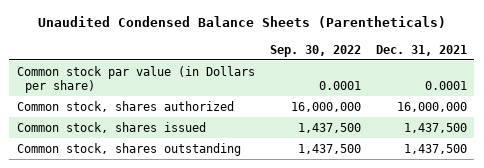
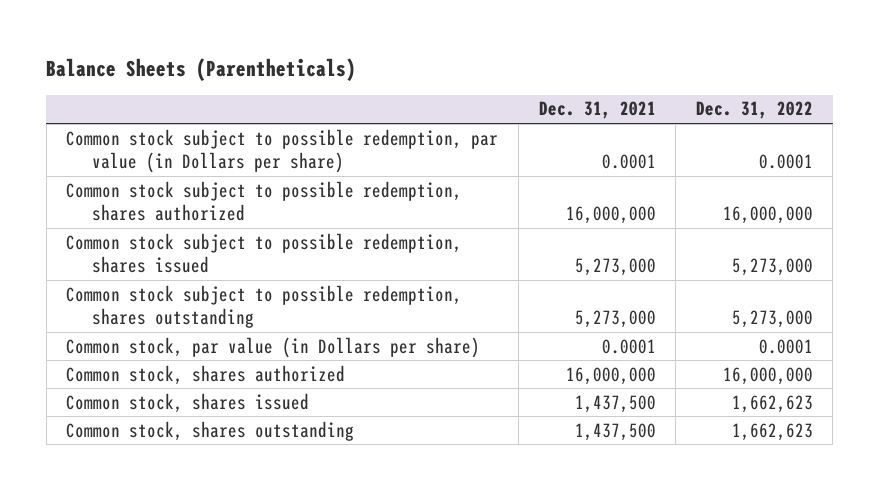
[37,16,446,29] Unaudited Condensed Balance Sheets (Parentheticals) -> [46,57,357,81] Balance Sheets (Parentheticals)
[269,44,361,57] Sep. 30, 2022 -> none
none -> [695,101,813,120] Dec. 31, 2022
none -> [66,128,499,173] Common stock subject to possible redemption, par value (in Dollars per share)
none -> [66,180,463,221] Common stock subject to possible redemption, shares authorized
none -> [66,232,463,273] Common stock subject to possible redemption, shares issued
none -> [66,284,463,328] Common stock subject to possible redemption, shares outstanding
[16,65,255,93] Common stock par value (in Dollars per share) -> [66,336,481,358] Common stock, par value (in Dollars per share)

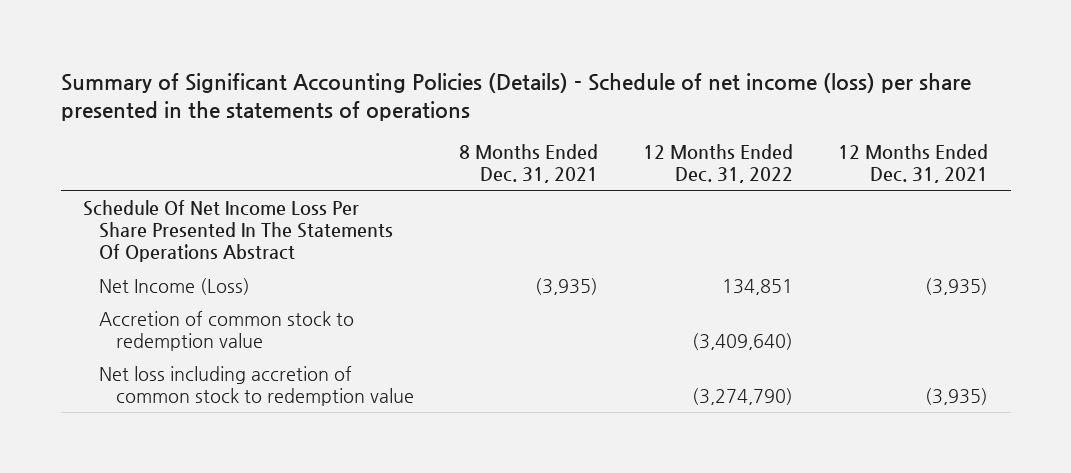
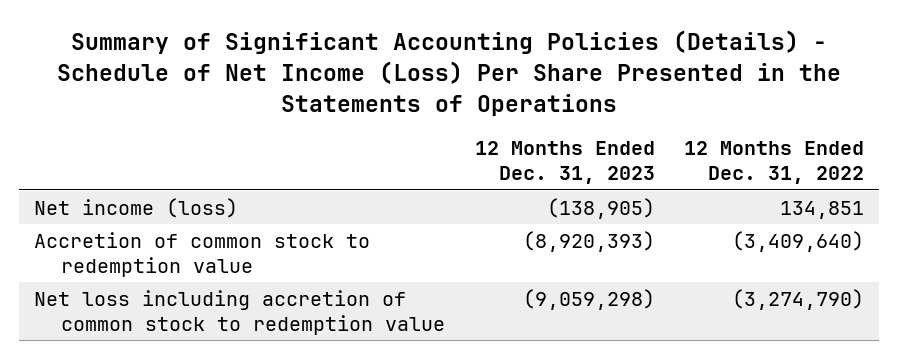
[60,72,971,121] Summary of Significant Accounting Policies (Details) - Schedule of net income (loss) per share presented in the statements of operations -> [56,30,841,116] Summary of Significant Accounting Policies (Details) - Schedule of Net Income (Loss) Per Share Presented in the Statements of Operations
[458,143,598,184] 8 Months Ended Dec. 31, 2021 -> none
[837,143,988,184] 12 Months Ended Dec. 31, 2021 -> none
none -> [474,141,655,185] 12 Months Ended Dec. 31, 2023
[83,199,394,263] Schedule Of Net Income Loss Per Share Presented In The Statements Of Operations Abstract -> none
[99,277,251,295] Net Income (Loss) -> [34,197,239,218] Net income (loss)

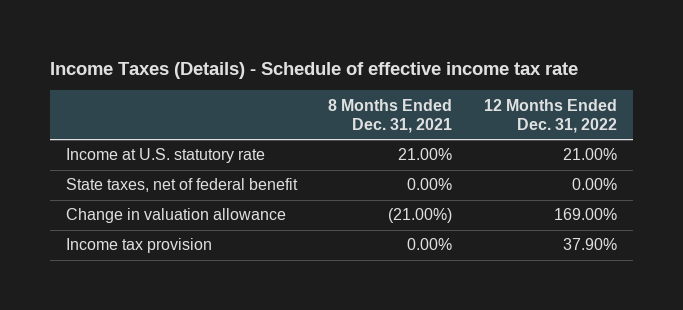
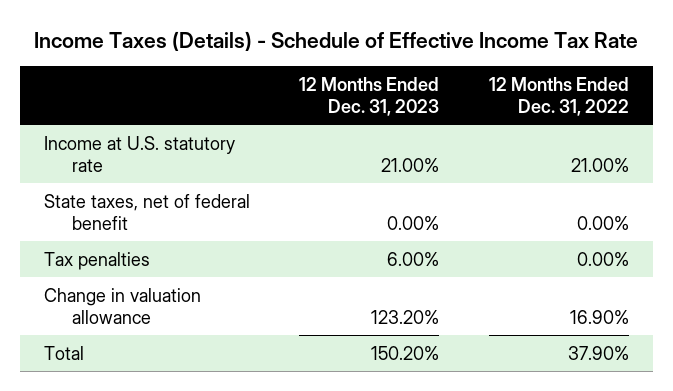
[49,61,578,79] Income Taxes (Details) - Schedule of effective income tax rate -> [34,30,639,51] Income Taxes (Details) - Schedule of Effective Income Tax Rate
[328,98,453,133] 8 Months Ended Dec. 31, 2021 -> none
none -> [299,76,440,117] 12 Months Ended Dec. 31, 2023
none -> [44,251,151,270] Tax penalties
[554,208,618,221] 169.00% -> [569,310,629,325] 16.90%
[65,238,212,254] Income tax provision -> [44,345,85,360] Total

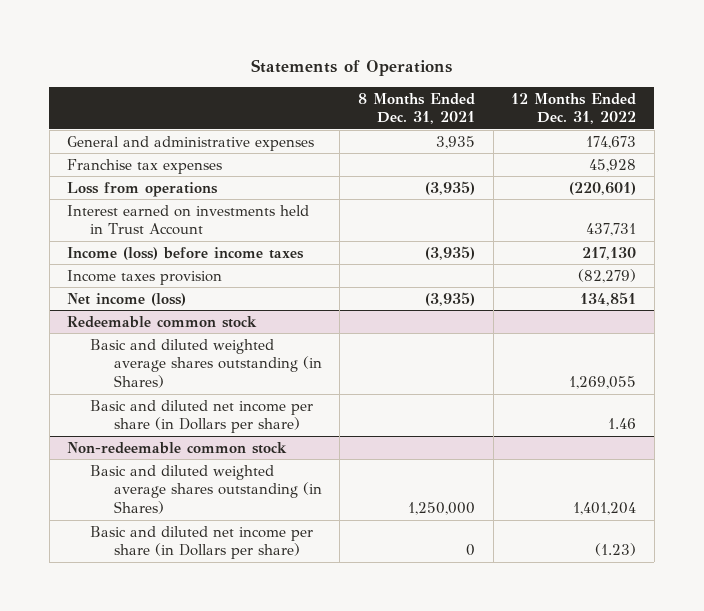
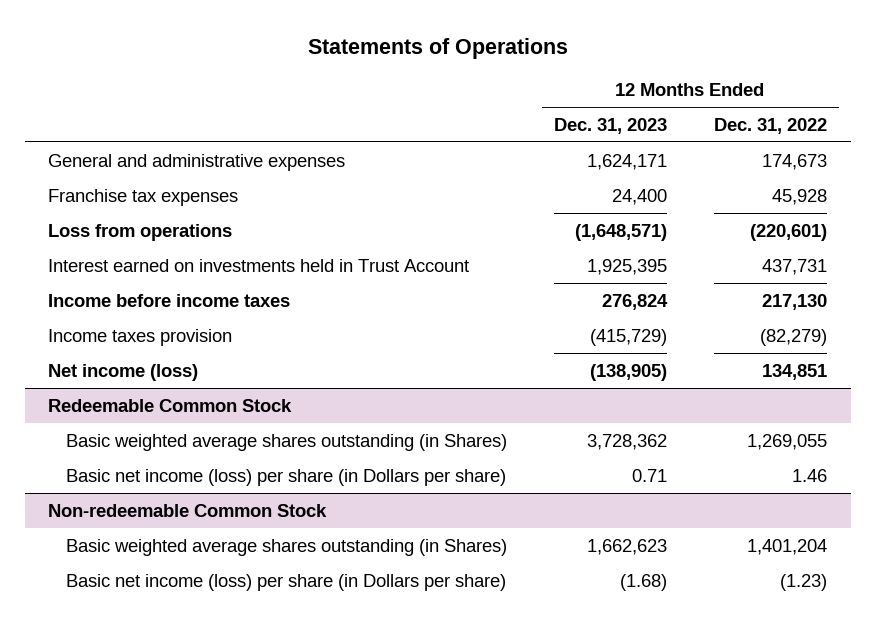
[358,92,476,125] 8 Months Ended Dec. 31, 2021 -> none
none -> [553,117,667,134] Dec. 31, 2023
[67,246,305,260] Income (loss) before income taxes -> [48,293,291,307] Income before income taxes
[67,315,258,328] Redeemable common stock -> [48,398,293,412] Redeemable Common Stock
[90,338,322,389] Basic and diluted weighted average shares outstanding (in Shares) -> [65,433,507,451] Basic weighted average shares outstanding (in Shares)
[90,399,314,434] Basic and diluted net income per share (in Dollars per share) -> [65,468,506,486] Basic net income (loss) per share (in Dollars per share)
[67,441,288,454] Non-redeemable common stock -> [48,503,328,517] Non-redeemable Common Stock
[90,464,322,515] Basic and diluted weighted average shares outstanding (in Shares) -> [65,538,507,556] Basic weighted average shares outstanding (in Shares)
[90,525,314,560] Basic and diluted net income per share (in Dollars per share) -> [65,573,506,591] Basic net income (loss) per share (in Dollars per share)

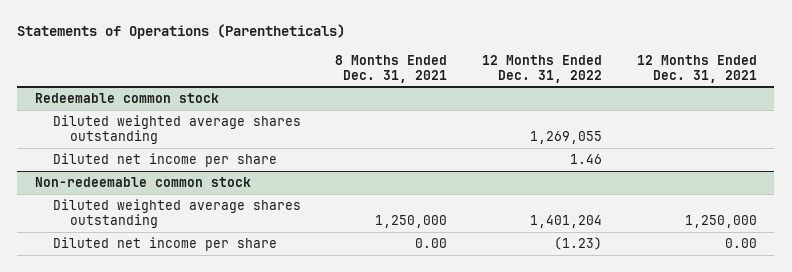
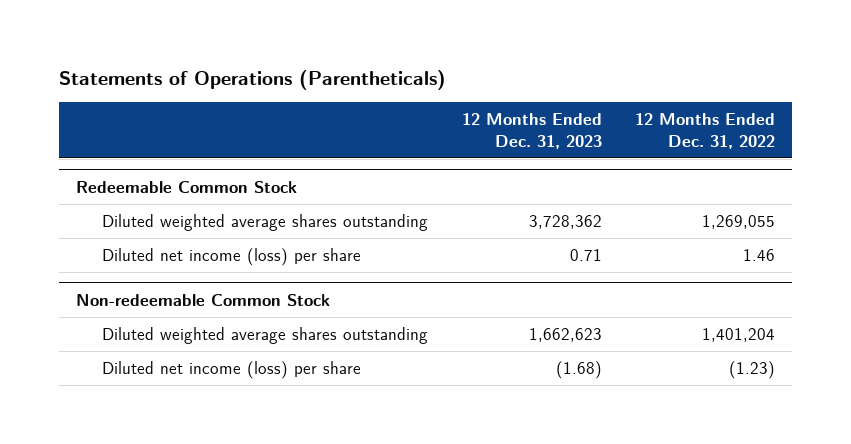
[335,54,448,83] 8 Months Ended Dec. 31, 2021 -> none
[637,54,758,83] 12 Months Ended Dec. 31, 2021 -> none
none -> [461,113,602,149] 12 Months Ended Dec. 31, 2023
[34,92,219,103] Redeemable common stock -> [75,180,297,193] Redeemable Common Stock
[52,152,277,167] Diluted net income per share -> [102,247,362,266] Diluted net income (loss) per share
[34,176,251,187] Non-redeemable common stock -> [75,293,330,306] Non-redeemable Common Stock
[52,236,277,251] Diluted net income per share -> [102,360,362,379] Diluted net income (loss) per share

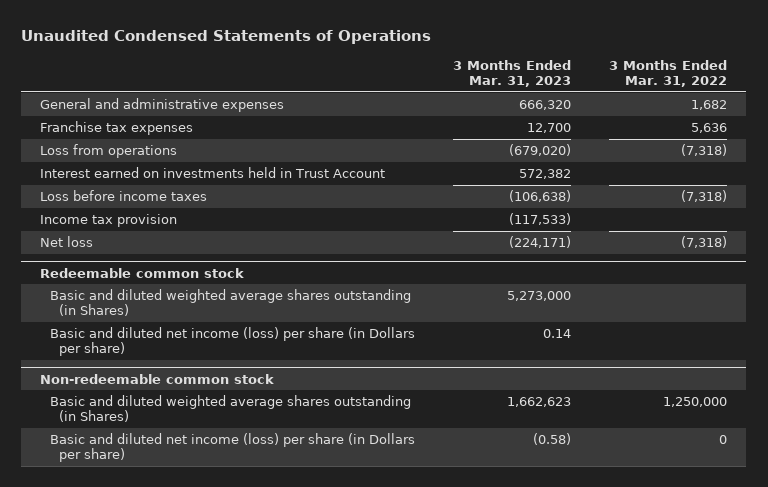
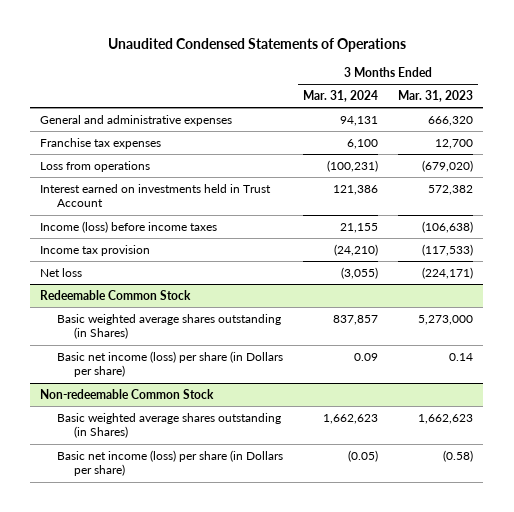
[609,59,728,87] 3 Months Ended Mar. 31, 2022 -> none
none -> [303,90,379,103] Mar. 31, 2024
[40,190,208,202] Loss before income taxes -> [40,220,218,233] Income (loss) before income taxes
[40,267,245,278] Redeemable common stock -> [40,289,192,300] Redeemable Common Stock
[49,289,411,317] Basic and diluted weighted average shares outstanding (in Shares) -> [57,313,282,340] Basic weighted average shares outstanding (in Shares)
[49,327,415,357] Basic and diluted net income (loss) per share (in Dollars per share) -> [57,350,284,378] Basic net income (loss) per share (in Dollars per share)
[40,373,275,384] Non-redeemable common stock -> [40,388,215,399] Non-redeemable Common Stock
[49,395,411,423] Basic and diluted weighted average shares outstanding (in Shares) -> [57,412,282,439] Basic weighted average shares outstanding (in Shares)
[49,433,415,463] Basic and diluted net income (loss) per share (in Dollars per share) -> [57,449,284,477] Basic net income (loss) per share (in Dollars per share)

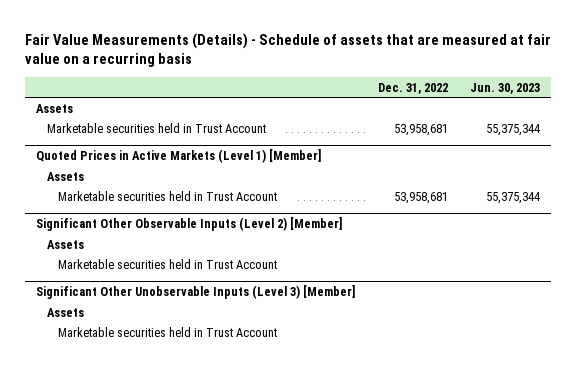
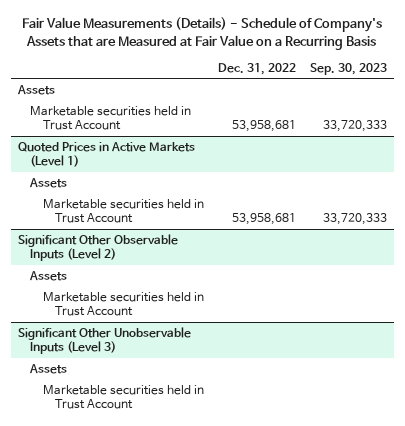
[24,32,551,68] Fair Value Measurements (Details) - Schedule of assets that are measured at fair value on a recurring basis -> [22,17,383,50] Fair Value Measurements (Details) - Schedule of Company's Assets that are Measured at Fair Value on a Recurring Basis
[470,82,541,94] Jun. 30, 2023 -> none
none -> [309,62,387,75] Sep. 30, 2023
[36,149,322,164] Quoted Prices in Active Markets (Level 1) [Member] -> [17,141,195,168] Quoted Prices in Active Markets (Level 1)
[36,217,343,232] Significant Other Observable Inputs (Level 2) [Member] -> [17,233,178,262] Significant Other Observable Inputs (Level 2)
[36,285,356,300] Significant Other Unobservable Inputs (Level 3) [Member] -> [17,326,191,355] Significant Other Unobservable Inputs (Level 3)

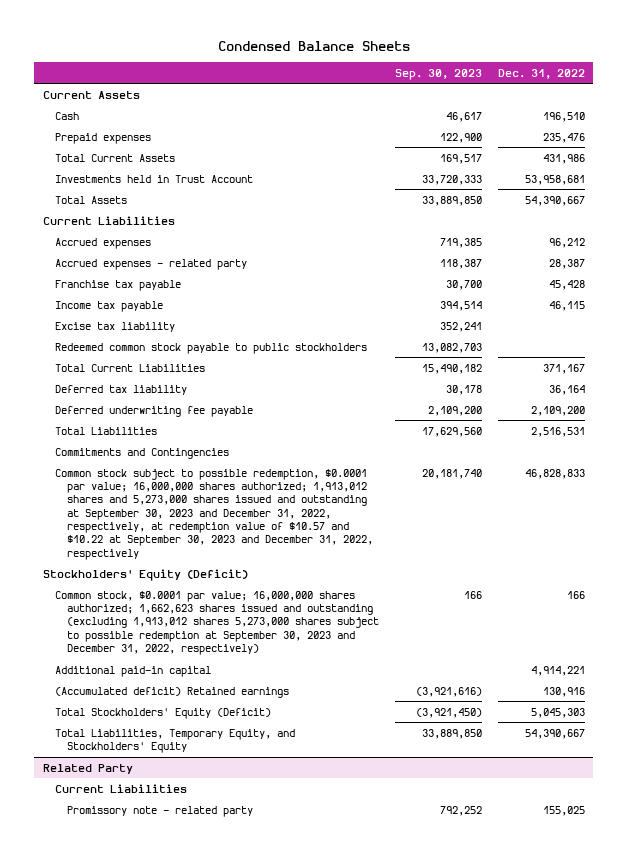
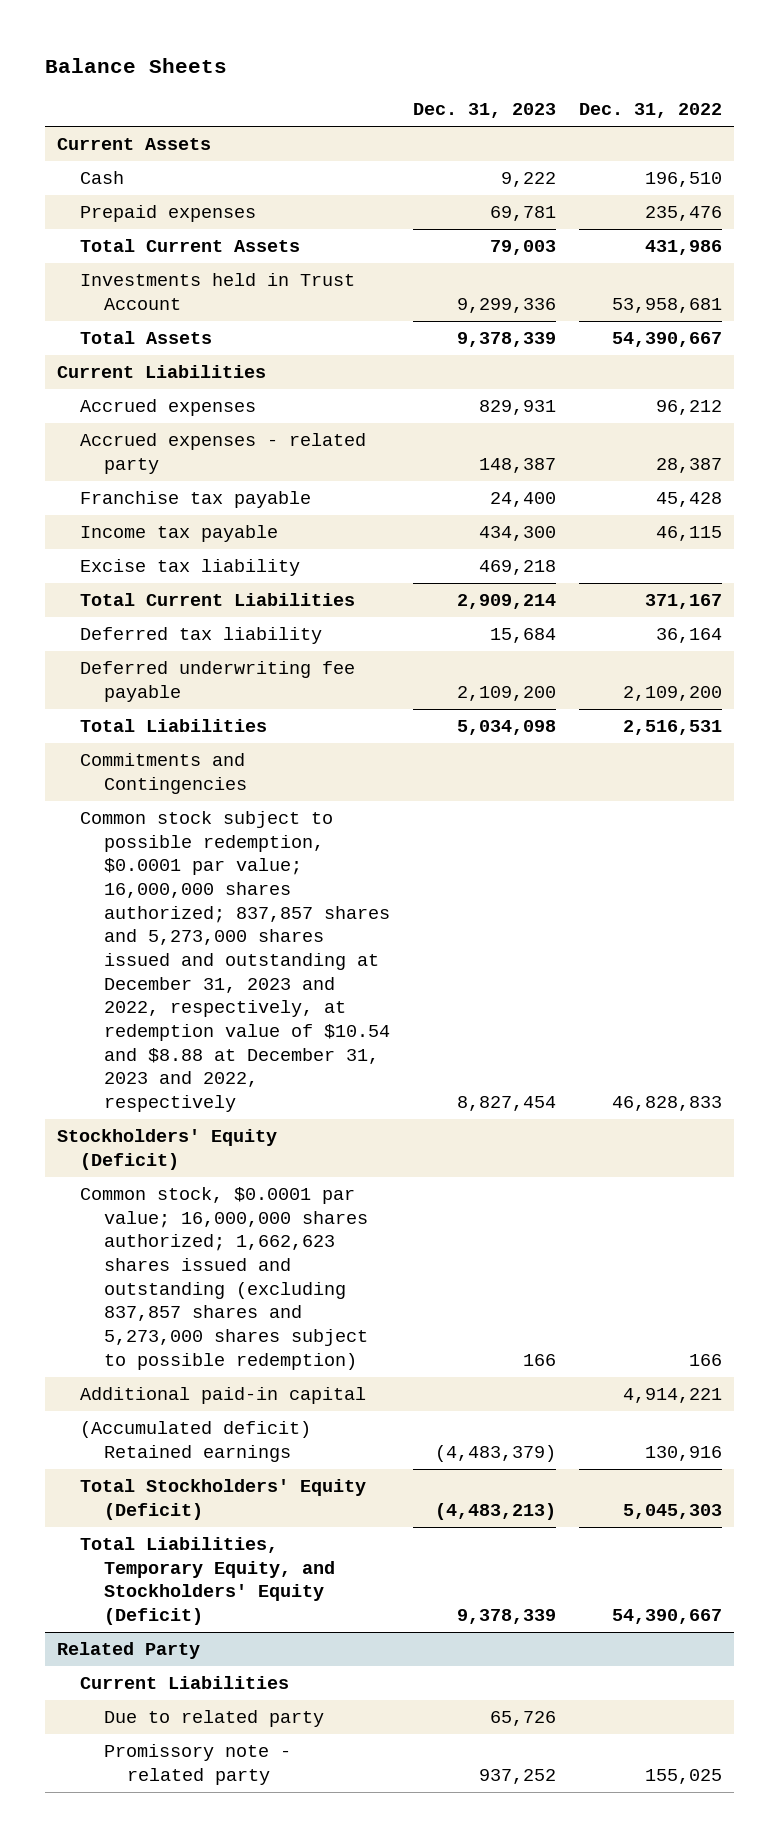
[217,41,410,52] Condensed Balance Sheets -> [45,58,228,74] Balance Sheets
[394,68,482,80] Sep. 30, 2023 -> none
none -> [412,102,556,118] Dec. 31, 2023
[54,342,367,354] Redeemed common stock payable to public stockholders -> none
[54,468,373,560] Common stock subject to possible redemption, $0.0001 par value; 16,000,000 shares authorized; 1,913,012 shares and 5,273,000 shares issued and outstanding at September 30, 2023 and December 31, 2022, respectively, at redemption value of $10.57 and $10.22 at September 30, 2023 and December 31, 2022, respectively -> [80,811,390,1112] Common stock subject to possible redemption, $0.0001 par value; 16,000,000 shares authorized; 837,857 shares and 5,273,000 shares issued and outstanding at December 31, 2023 and 2022, respectively, at redemption value of $10.54 and $8.88 at December 31, 2023 and 2022, respectively
[54,590,379,656] Common stock, $0.0001 par value; 16,000,000 shares authorized; 1,662,623 shares issued and outstanding (excluding 1,913,012 shares 5,273,000 shares subject to possible redemption at September 30, 2023 and December 31, 2022, respectively) -> [80,1187,368,1370] Common stock, $0.0001 par value; 16,000,000 shares authorized; 1,662,623 shares issued and outstanding (excluding 837,857 shares and 5,273,000 shares subject to possible redemption)
[54,728,295,754] Total Liabilities, Temporary Equity, and Stockholders' Equity -> [80,1537,335,1626] Total Liabilities, Temporary Equity, and Stockholders' Equity (Deficit)
none -> [103,1710,324,1728] Due to related party

